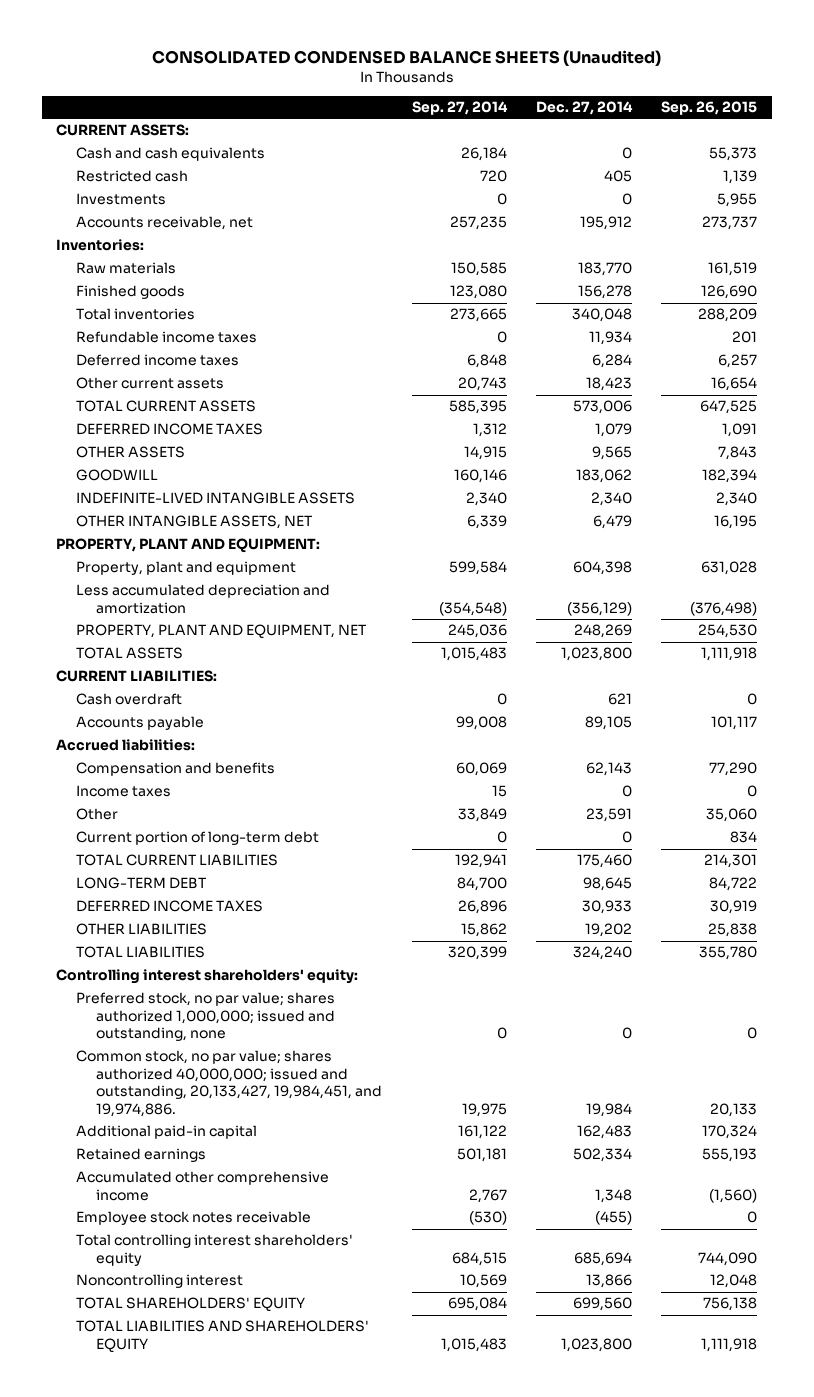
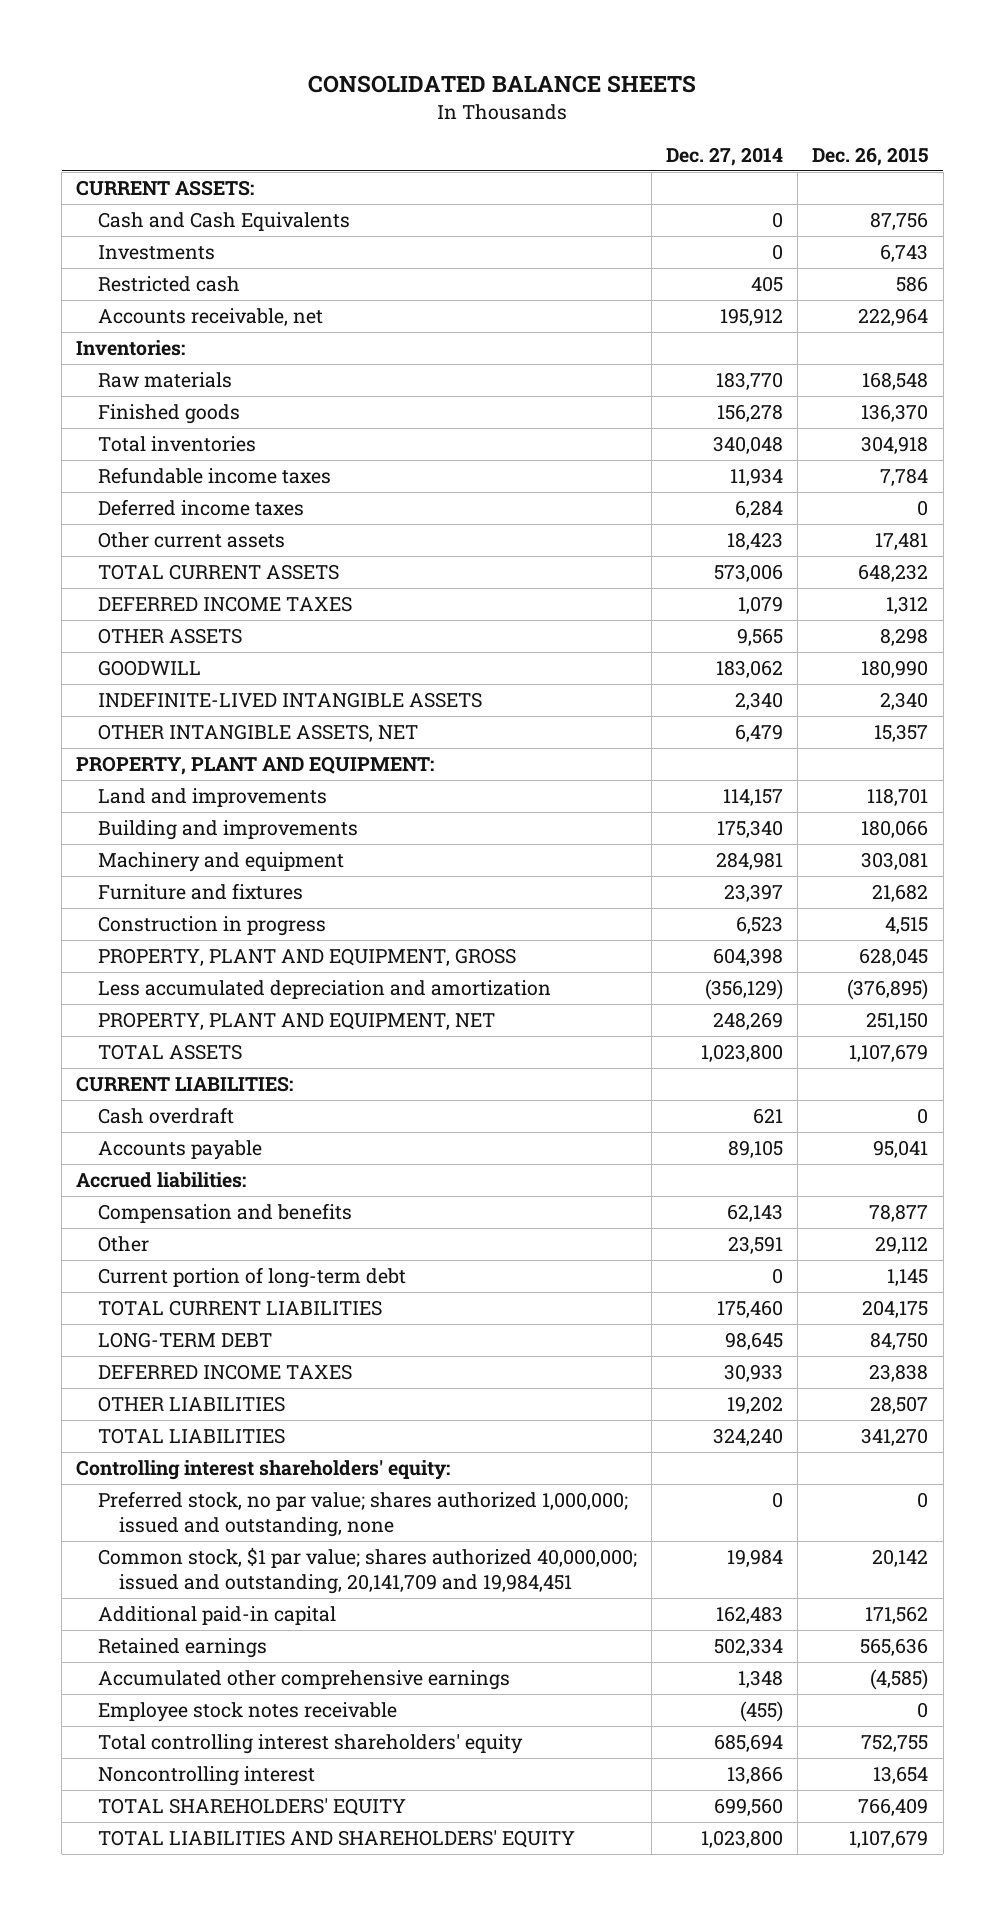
[151,50,661,67] CONSOLIDATED CONDENSED BALANCE SHEETS (Unaudited) -> [308,75,697,94] CONSOLIDATED BALANCE SHEETS
[411,101,508,116] Sep. 27, 2014 -> none
[661,101,758,116] Sep. 26, 2015 -> none
none -> [812,146,929,166] Dec. 26, 2015
[76,147,266,162] Cash and cash equivalents -> [97,212,350,232] Cash and Cash Equivalents
[76,170,189,183] Restricted cash -> [97,276,240,293] Restricted cash
none -> [97,788,327,808] Land and improvements
none -> [97,820,358,841] Building and improvements
none -> [97,852,344,873] Machinery and equipment
none -> [97,883,303,901] Furniture and fixtures
none -> [97,916,326,937] Construction in progress
[76,561,297,576] Property, plant and equipment -> [97,948,516,967] PROPERTY, PLANT AND EQUIPMENT, GROSS
[76,785,172,798] Income taxes -> none
[76,1050,383,1117] Common stock, no par value; shares authorized 40,000,000; issued and outstanding, 20,133,427, 19,984,451, and 19,974,886. -> [97,1547,637,1594] Common stock, $1 par value; shares authorized 40,000,000; issued and outstanding, 20,141,709 and 19,984,451
[76,1171,330,1201] Accumulated other comprehensive income -> [97,1670,510,1691] Accumulated other comprehensive earnings

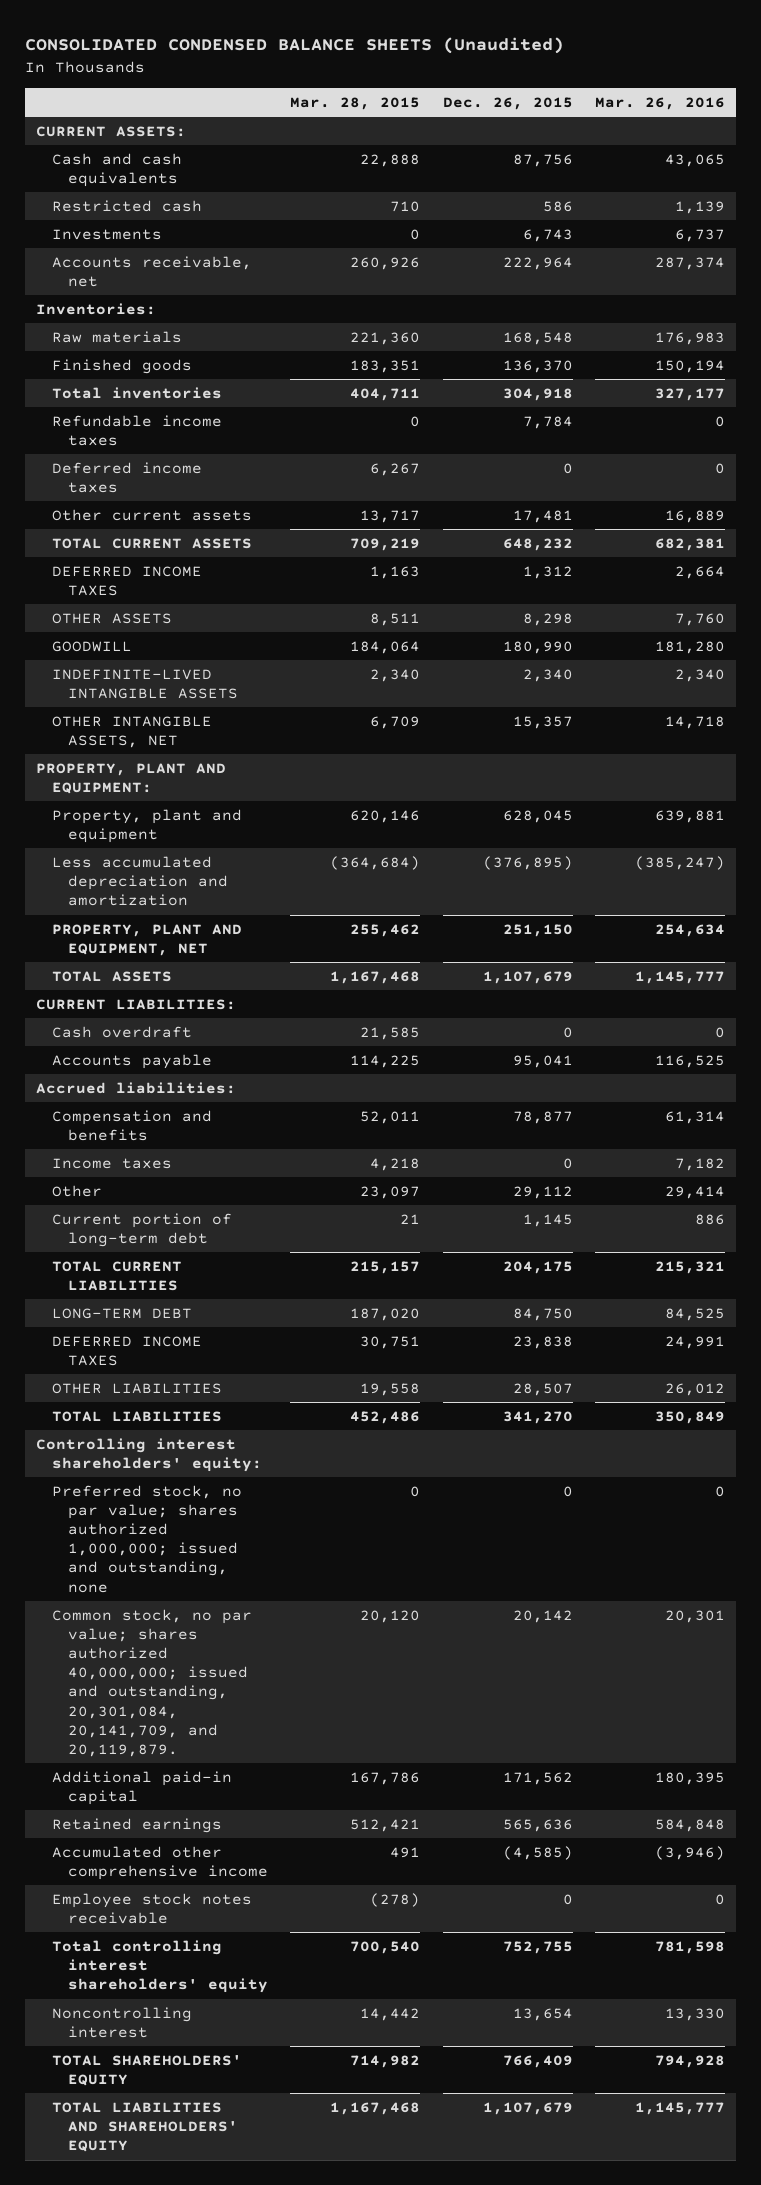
[308,75,697,94] CONSOLIDATED BALANCE SHEETS -> [24,36,564,54] CONSOLIDATED CONDENSED BALANCE SHEETS (Unaudited)
[666,146,784,166] Dec. 27, 2014 -> none
none -> [290,96,421,110] Mar. 28, 2015
none -> [595,96,726,110] Mar. 26, 2016
[97,212,350,232] Cash and Cash Equivalents -> [51,152,182,188] Cash and cash equivalents
[97,245,215,261] Investments -> [51,228,162,240] Investments
[97,788,327,808] Land and improvements -> none
[97,820,358,841] Building and improvements -> none
[97,852,344,873] Machinery and equipment -> none
[97,883,303,901] Furniture and fixtures -> none
[97,916,326,937] Construction in progress -> none
[97,948,516,967] PROPERTY, PLANT AND EQUIPMENT, GROSS -> [51,808,242,844] Property, plant and equipment
none -> [51,1157,172,1169] Income taxes
[97,1547,637,1594] Common stock, $1 par value; shares authorized 40,000,000; issued and outstanding, 20,141,709 and 19,984,451 -> [51,1608,252,1757] Common stock, no par value; shares authorized 40,000,000; issued and outstanding, 20,301,084, 20,141,709, and 20,119,879.
[97,1670,510,1691] Accumulated other comprehensive earnings -> [51,1845,268,1881] Accumulated other comprehensive income

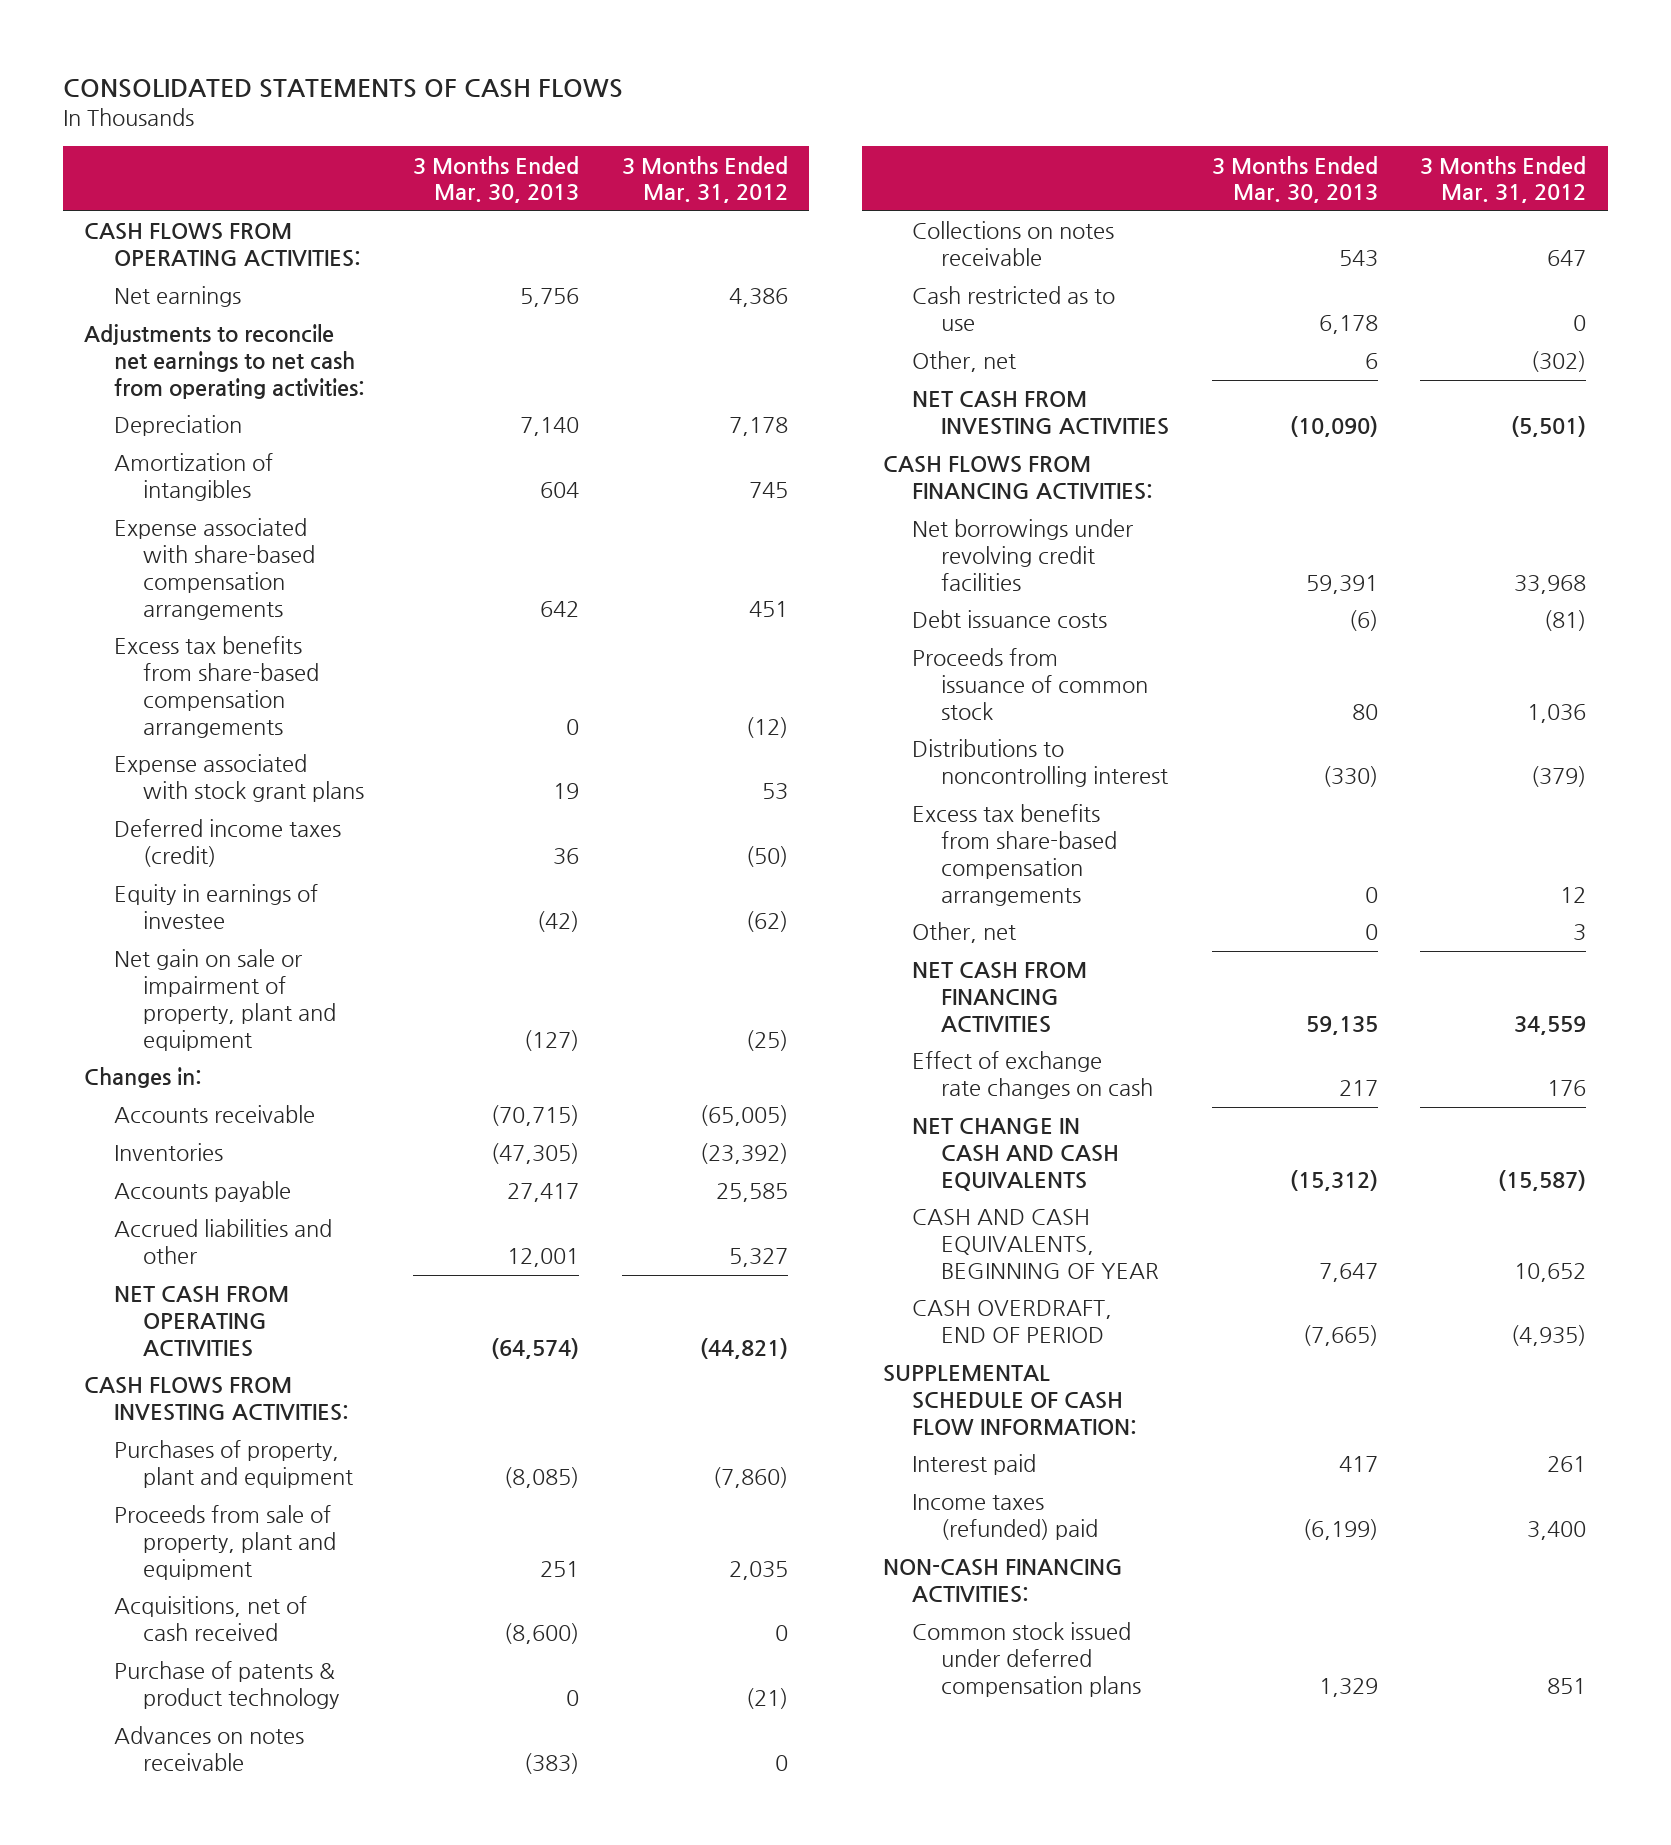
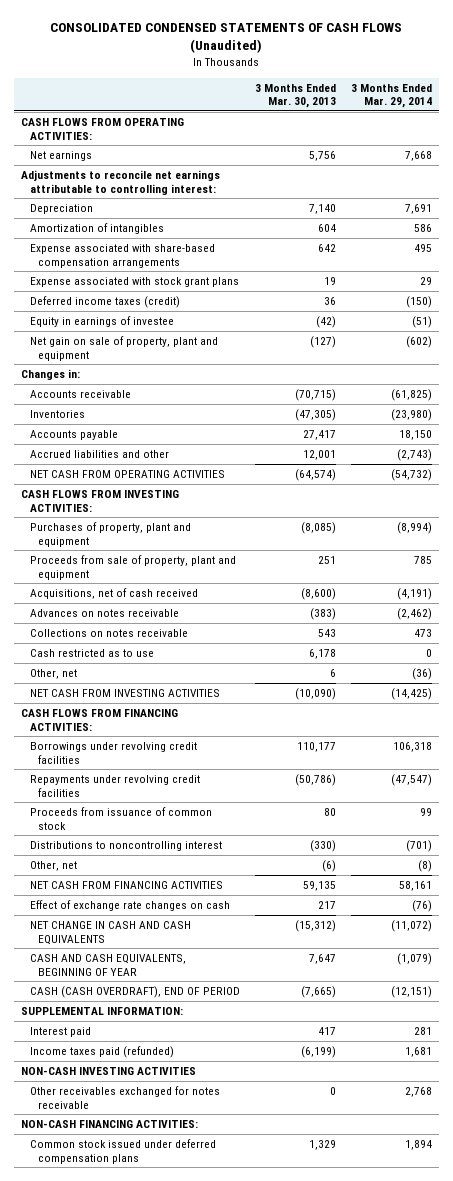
[63,79,624,99] CONSOLIDATED STATEMENTS OF CASH FLOWS -> [50,22,403,54] CONSOLIDATED CONDENSED STATEMENTS OF CASH FLOWS (Unaudited)
[621,155,788,204] 3 Months Ended Mar. 31, 2012 -> none
none -> [350,83,432,109] 3 Months Ended Mar. 29, 2014
[84,324,365,399] Adjustments to reconcile net earnings to net cash from operating activities: -> [21,169,221,195] Adjustments to reconcile net earnings attributable to controlling interest:
[113,636,319,738] Excess tax benefits from share-based compensation arrangements -> none
[113,949,336,1051] Net gain on sale or impairment of property, plant and equipment -> [29,335,218,361] Net gain on sale of property, plant and equipment
[113,1661,339,1710] Purchase of patents & product technology -> none
[912,610,1108,629] Debt issuance costs -> none
[912,519,1134,591] Net borrowings under revolving credit facilities -> [29,741,197,764] Borrowings under revolving credit facilities
[1305,574,1378,594] 59,391 -> [296,741,336,752] 110,177
none -> [29,774,200,797] Repayments under revolving credit facilities
[912,804,1118,906] Excess tax benefits from share-based compensation arrangements -> none
[1364,924,1378,941] 0 -> [321,859,336,872] (6)
[912,1300,1113,1344] CASH OVERDRAFT, END OF PERIOD -> [29,985,240,998] CASH (CASH OVERDRAFT), END OF PERIOD
[883,1365,1138,1435] SUPPLEMENTAL SCHEDULE OF CASH FLOW INFORMATION: -> [21,1006,184,1015] SUPPLEMENTAL INFORMATION:
[912,1494,1099,1541] Income taxes (refunded) paid -> [29,1045,174,1058] Income taxes paid (refunded)
none -> [21,1066,197,1075] NON-CASH INVESTING ACTIVITIES
none -> [29,1085,220,1109] Other receivables exchanged for notes receivable

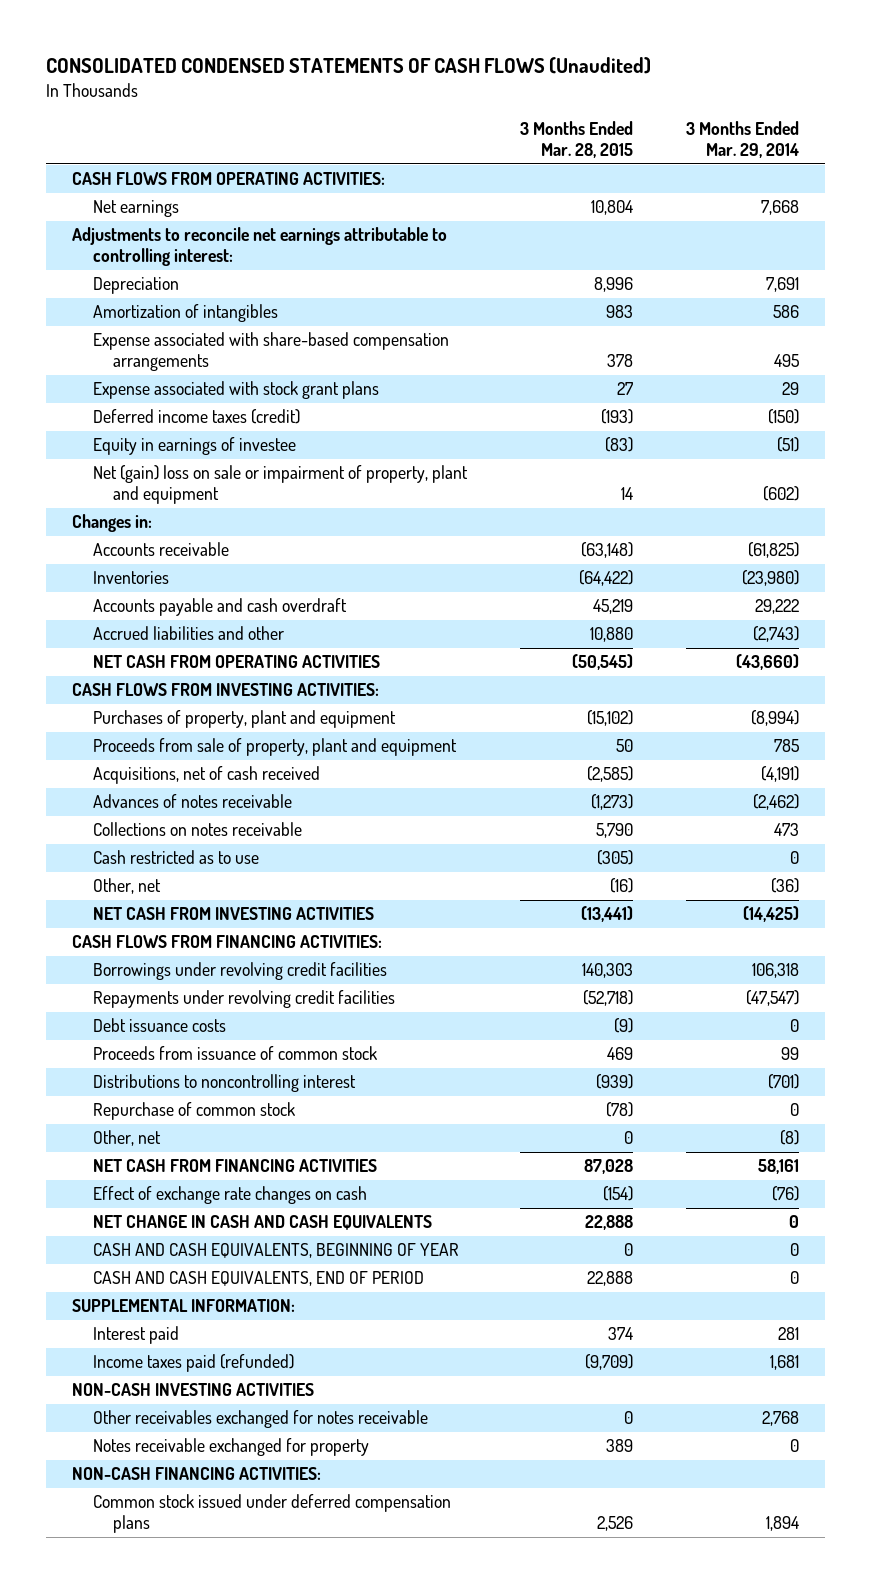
[254,83,336,109] 3 Months Ended Mar. 30, 2013 -> none
none -> [519,121,633,159] 3 Months Ended Mar. 28, 2015
[29,335,218,361] Net gain on sale of property, plant and equipment -> [92,465,468,505] Net (gain) loss on sale or impairment of property, plant and equipment
[29,429,118,440] Accounts payable -> [92,598,347,617] Accounts payable and cash overdraft
[398,429,432,440] 18,150 -> [754,599,799,615] 29,222
[390,468,432,481] (54,732) -> [735,654,799,671] (43,660)
[29,608,179,617] Advances on notes receivable -> [92,794,292,809] Advances of notes receivable
none -> [92,1018,226,1033] Debt issuance costs
none -> [92,1102,295,1121] Repurchase of common stock
[390,919,432,932] (11,072) -> [788,1215,799,1229] 0
[396,952,432,965] (1,079) -> [789,1243,799,1257] 0
[29,985,240,998] CASH (CASH OVERDRAFT), END OF PERIOD -> [92,1271,424,1287] CASH AND CASH EQUIVALENTS, END OF PERIOD
[390,985,432,998] (12,151) -> [789,1271,799,1285] 0
none -> [92,1438,369,1457] Notes receivable exchanged for property

